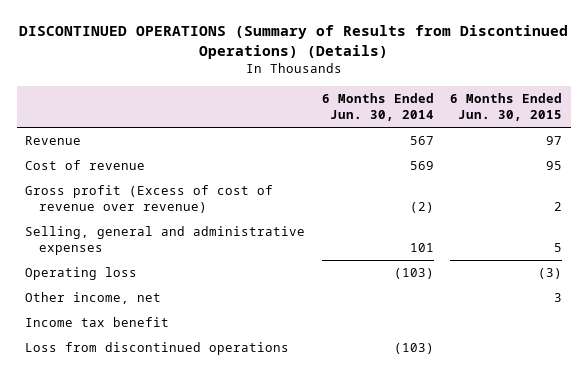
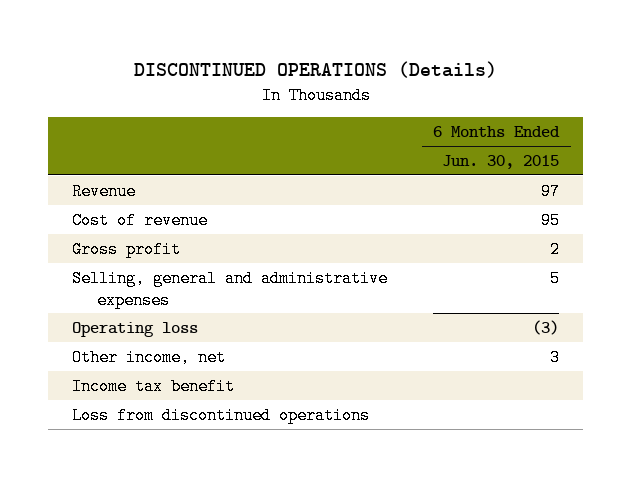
[18,25,568,60] DISCONTINUED OPERATIONS (Summary of Results from Discontinued Operations) (Details) -> [133,60,497,78] DISCONTINUED OPERATIONS (Details)
[321,92,434,122] 6 Months Ended Jun. 30, 2014 -> none
[24,185,273,214] Gross profit (Excess of cost of revenue over revenue) -> [71,240,181,258] Gross profit

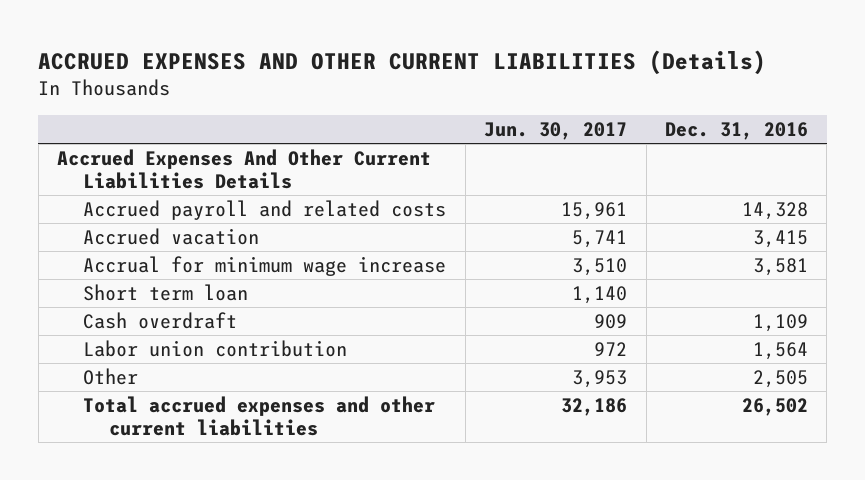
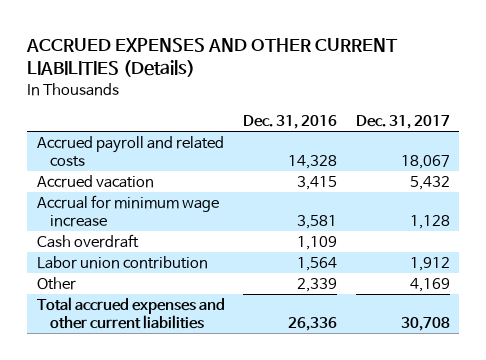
[484,122,628,141] Jun. 30, 2017 -> none
none -> [355,115,450,130] Dec. 31, 2017
[57,148,432,189] Accrued Expenses And Other Current Liabilities Details -> none
[83,283,249,301] Short term loan -> none
[752,369,808,388] 2,505 -> [297,278,338,293] 2,339
[741,397,808,416] 26,502 -> [288,316,338,331] 26,336

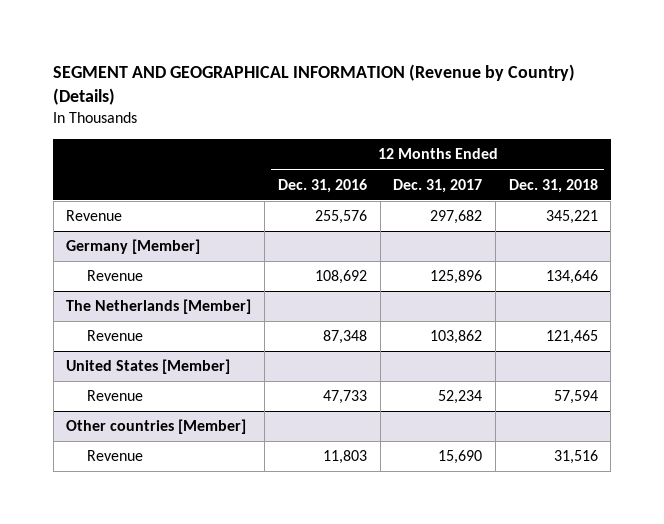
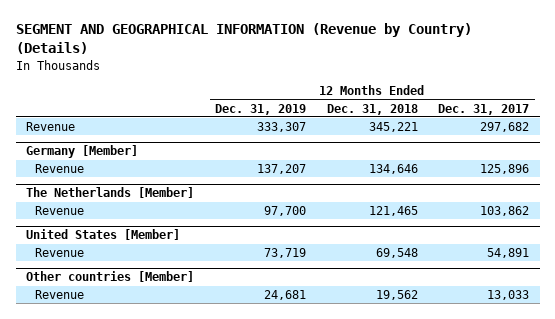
[277,178,367,193] Dec. 31, 2016 -> none
none -> [214,103,306,115] Dec. 31, 2019
[438,390,483,405] 52,234 -> [487,248,530,259] 54,891
[553,390,598,405] 57,594 -> [375,248,418,259] 69,548
[438,450,483,465] 15,690 -> [487,290,530,301] 13,033
[553,450,598,465] 31,516 -> [375,290,418,301] 19,562

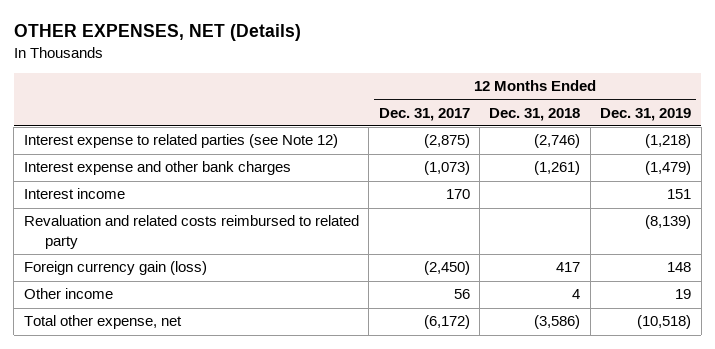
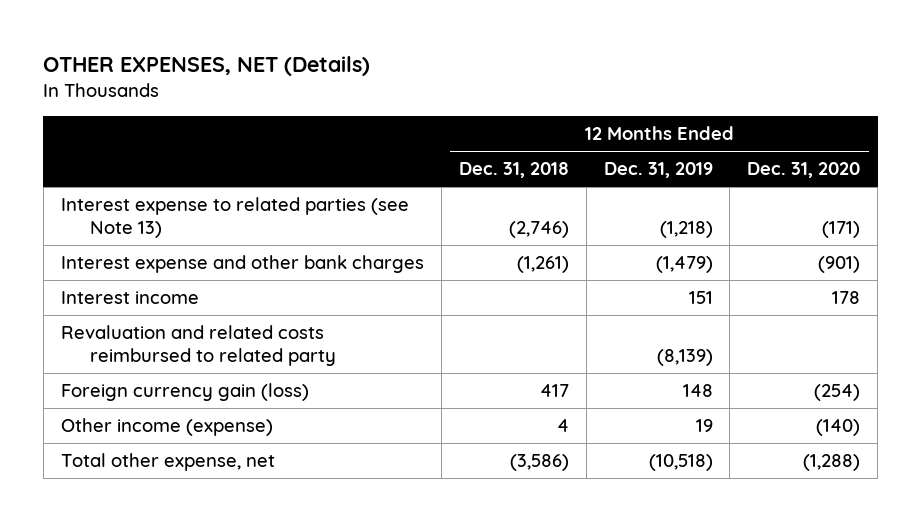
[378,107,470,121] Dec. 31, 2017 -> none
none -> [747,162,861,179] Dec. 31, 2020
[23,134,338,149] Interest expense to related parties (see Note 12) -> [60,197,409,238] Interest expense to related parties (see Note 13)
[23,288,113,300] Other income -> [60,418,273,437] Other income (expense)

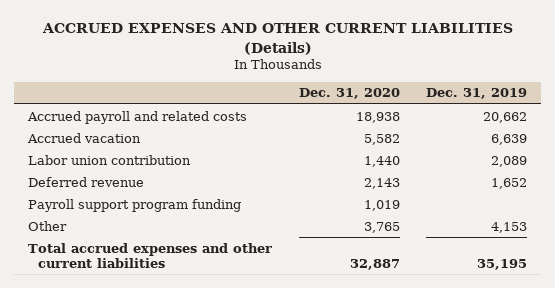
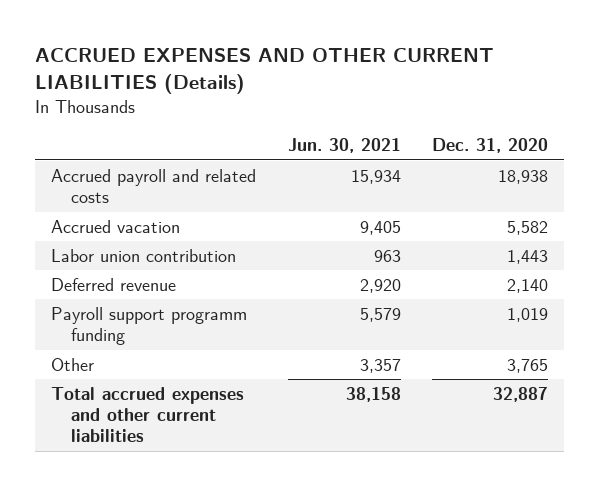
[426,88,528,100] Dec. 31, 2019 -> none
none -> [287,138,401,154] Jun. 30, 2021
[363,155,400,167] 1,440 -> [507,249,549,264] 1,443
[363,177,400,189] 2,143 -> [507,278,549,293] 2,140
[27,198,241,212] Payroll support program funding -> [50,306,247,346] Payroll support programm funding

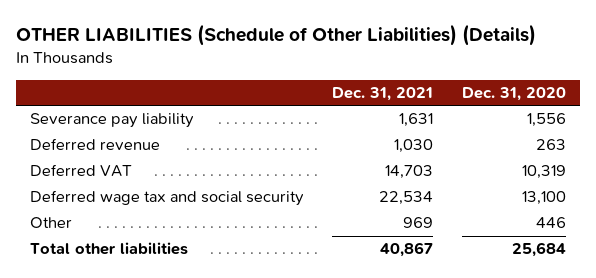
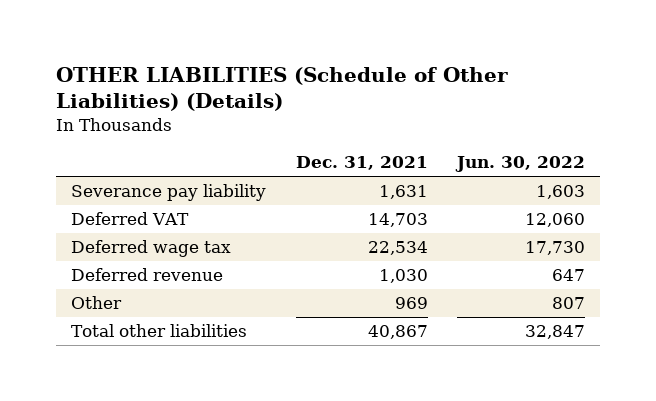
[461,87,566,102] Dec. 31, 2020 -> none
none -> [455,156,586,173] Jun. 30, 2022
[30,190,305,207] Deferred wage tax and social security -> [70,240,231,258] Deferred wage tax
[30,138,161,151] Deferred revenue -> [70,268,223,282] Deferred revenue

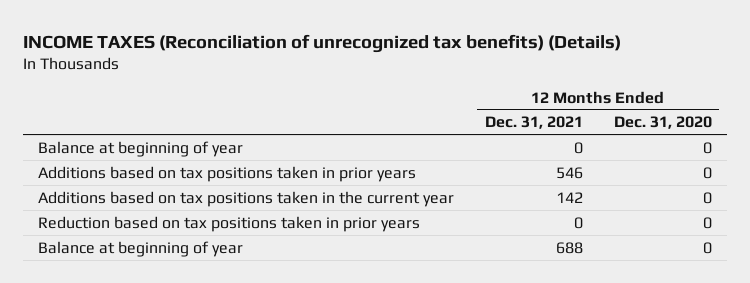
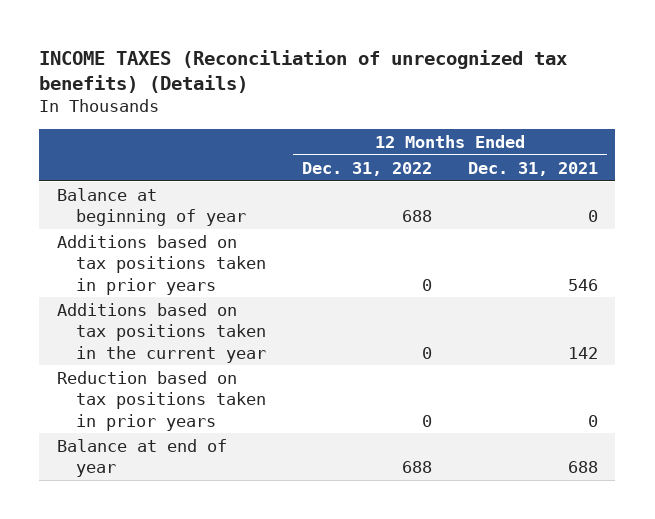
[613,116,712,130] Dec. 31, 2020 -> none
none -> [302,161,433,176] Dec. 31, 2022
[38,240,244,257] Balance at beginning of year -> [56,438,227,478] Balance at end of year

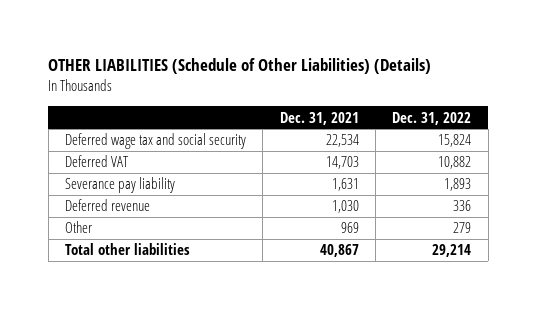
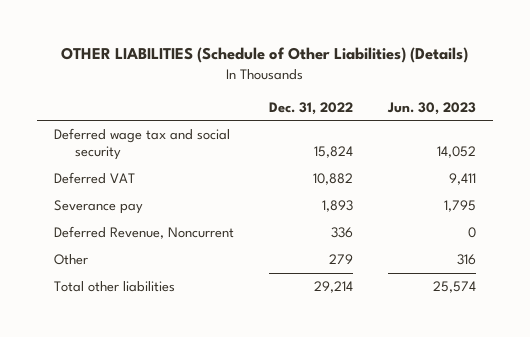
[279,111,359,125] Dec. 31, 2021 -> none
none -> [386,101,476,115] Jun. 30, 2023
[64,177,175,194] Severance pay liability -> [54,200,144,215] Severance pay
[64,199,150,212] Deferred revenue -> [54,226,235,240] Deferred Revenue, Noncurrent

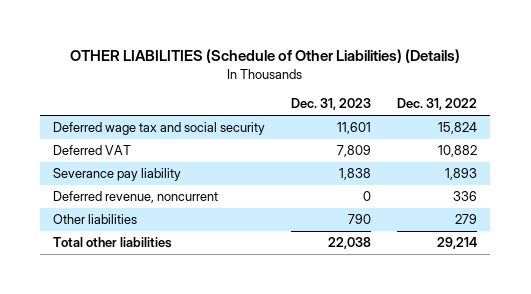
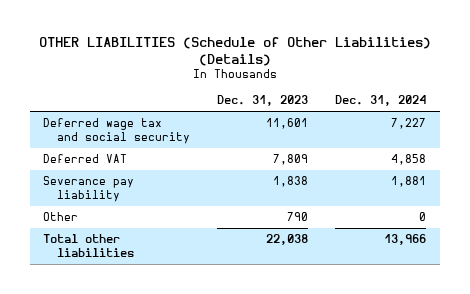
[397,98,478,111] Dec. 31, 2022 -> none
none -> [335,95,427,107] Dec. 31, 2024
[53,191,219,204] Deferred revenue, noncurrent -> none
[53,214,138,225] Other liabilities -> [43,212,79,222] Other

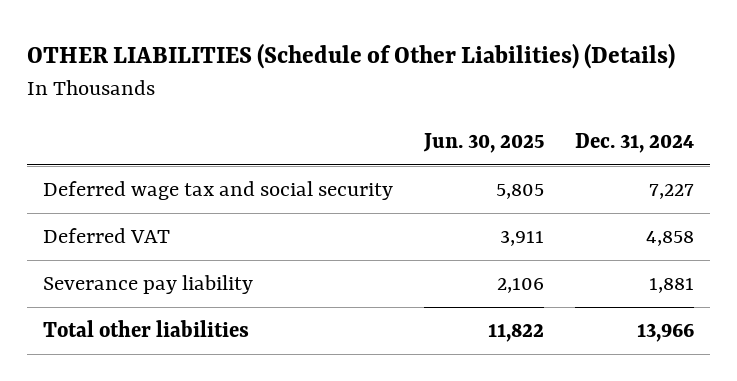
[217,95,309,107] Dec. 31, 2023 -> none
none -> [422,133,544,154] Jun. 30, 2025
[43,212,79,222] Other -> none

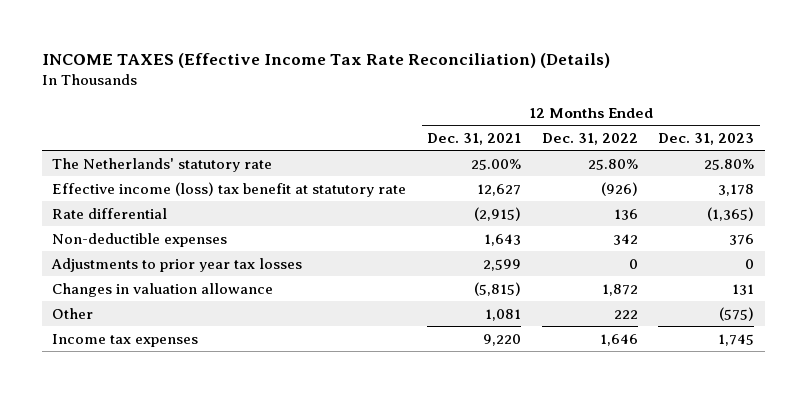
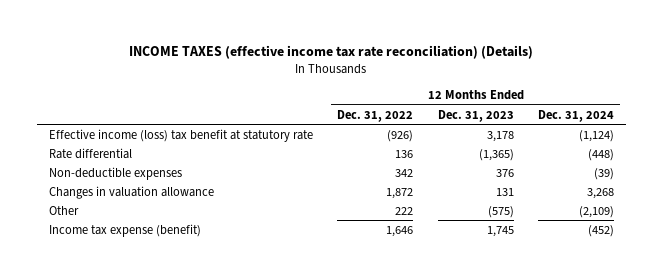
[41,52,610,68] INCOME TAXES (Effective Income Tax Rate Reconciliation) (Details) -> [129,45,534,60] INCOME TAXES (effective income tax rate reconciliation) (Details)
[426,132,521,145] Dec. 31, 2021 -> none
none -> [537,109,614,122] Dec. 31, 2024
[52,157,273,172] The Netherlands' statutory rate -> none
[51,257,303,272] Adjustments to prior year tax losses -> none
[52,333,199,347] Income tax expenses -> [49,223,202,237] Income tax expense (benefit)

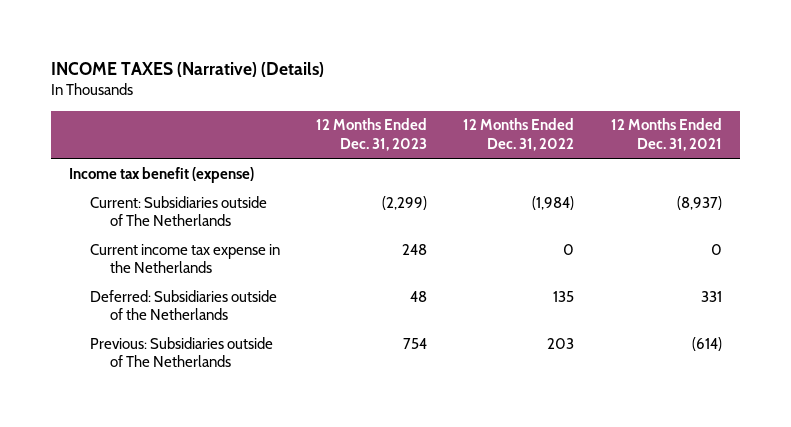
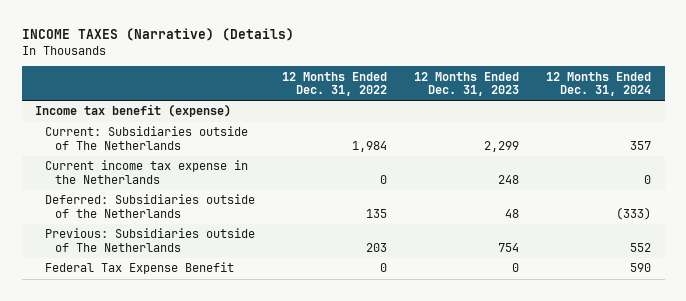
[610,118,722,152] 12 Months Ended Dec. 31, 2021 -> none
none -> [546,71,652,97] 12 Months Ended Dec. 31, 2024
[381,195,427,210] (2,299) -> [484,140,520,152] 2,299
[532,195,575,210] (1,984) -> [352,140,388,152] 1,984
none -> [45,262,235,275] Federal Tax Expense Benefit

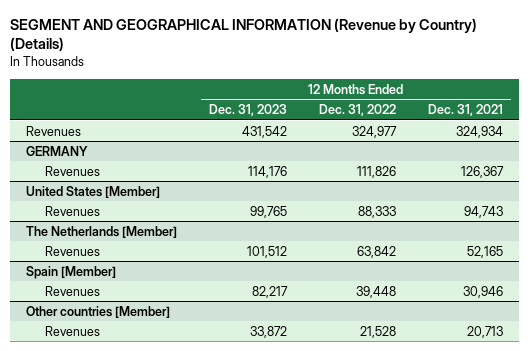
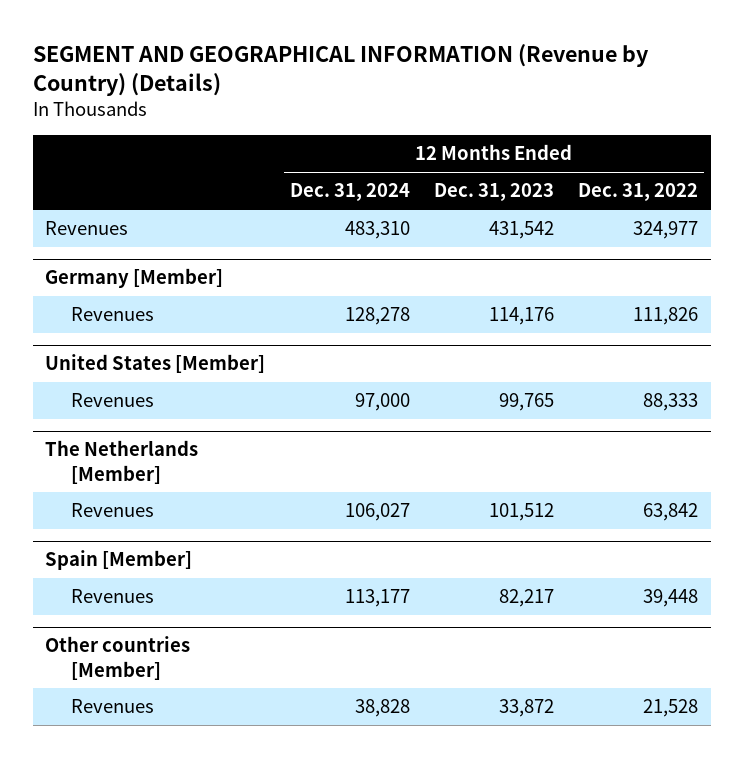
[428,104,504,117] Dec. 31, 2021 -> none
none -> [289,183,410,202] Dec. 31, 2024
[26,145,89,156] GERMANY -> [45,268,224,289] Germany [Member]

